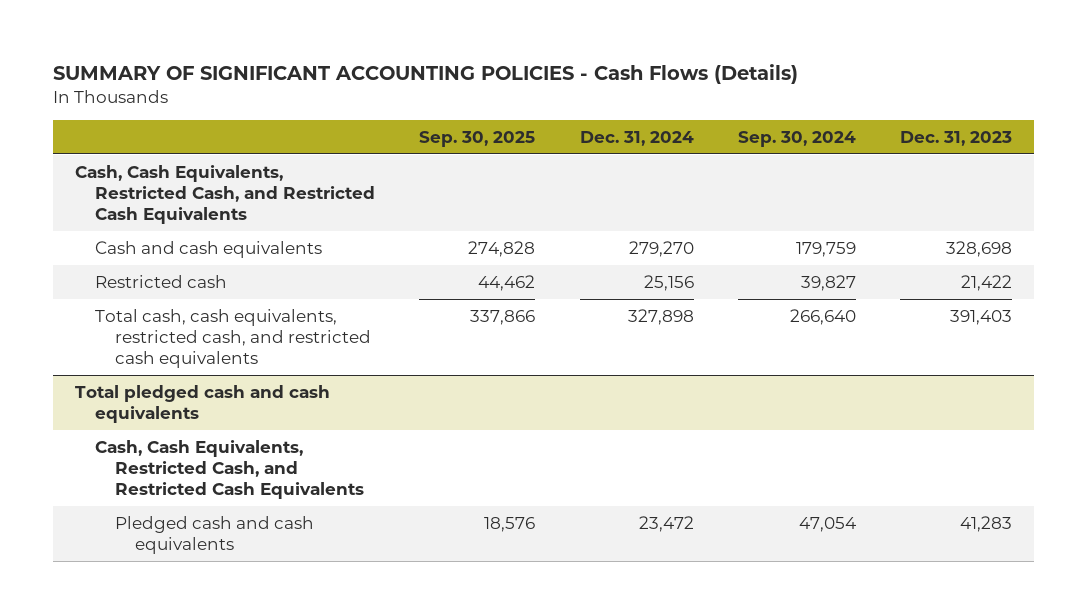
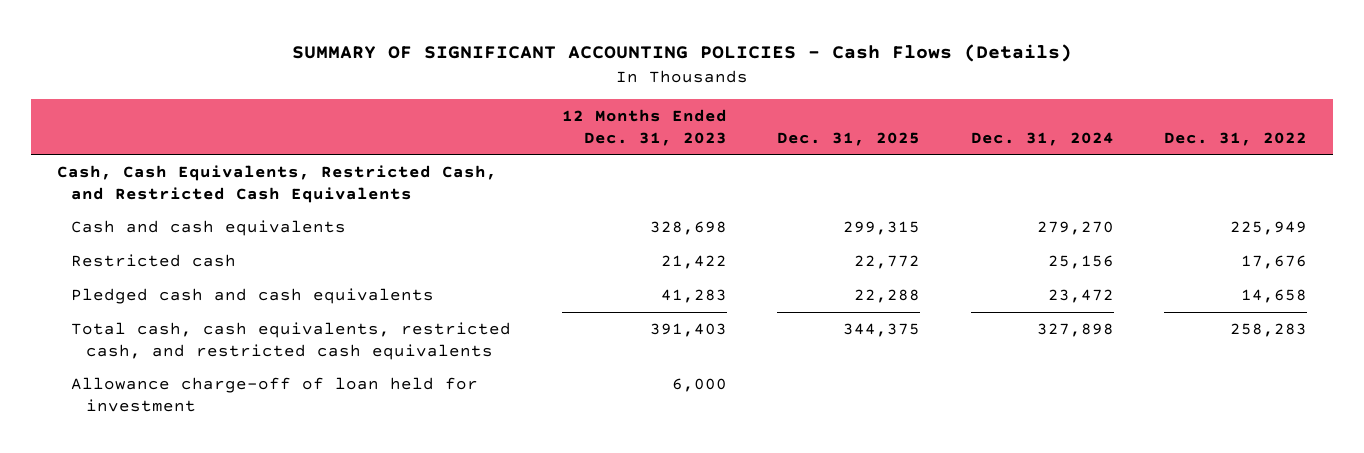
[419,130,536,147] Sep. 30, 2025 -> none
[737,130,856,147] Sep. 30, 2024 -> none
[899,130,1012,146] Dec. 31, 2023 -> none
none -> [561,108,727,146] 12 Months Ended Dec. 31, 2023
none -> [777,131,921,146] Dec. 31, 2025
none -> [1164,131,1308,146] Dec. 31, 2022
[75,384,331,423] Total pledged cash and cash equivalents -> none
[95,439,364,499] Cash, Cash Equivalents, Restricted Cash, and Restricted Cash Equivalents -> none
[95,308,371,368] Total cash, cash equivalents, restricted cash, and restricted cash equivalents -> [71,322,512,360] Total cash, cash equivalents, restricted cash, and restricted cash equivalents
none -> [71,377,479,412] Allowance charge-off of loan held for investment

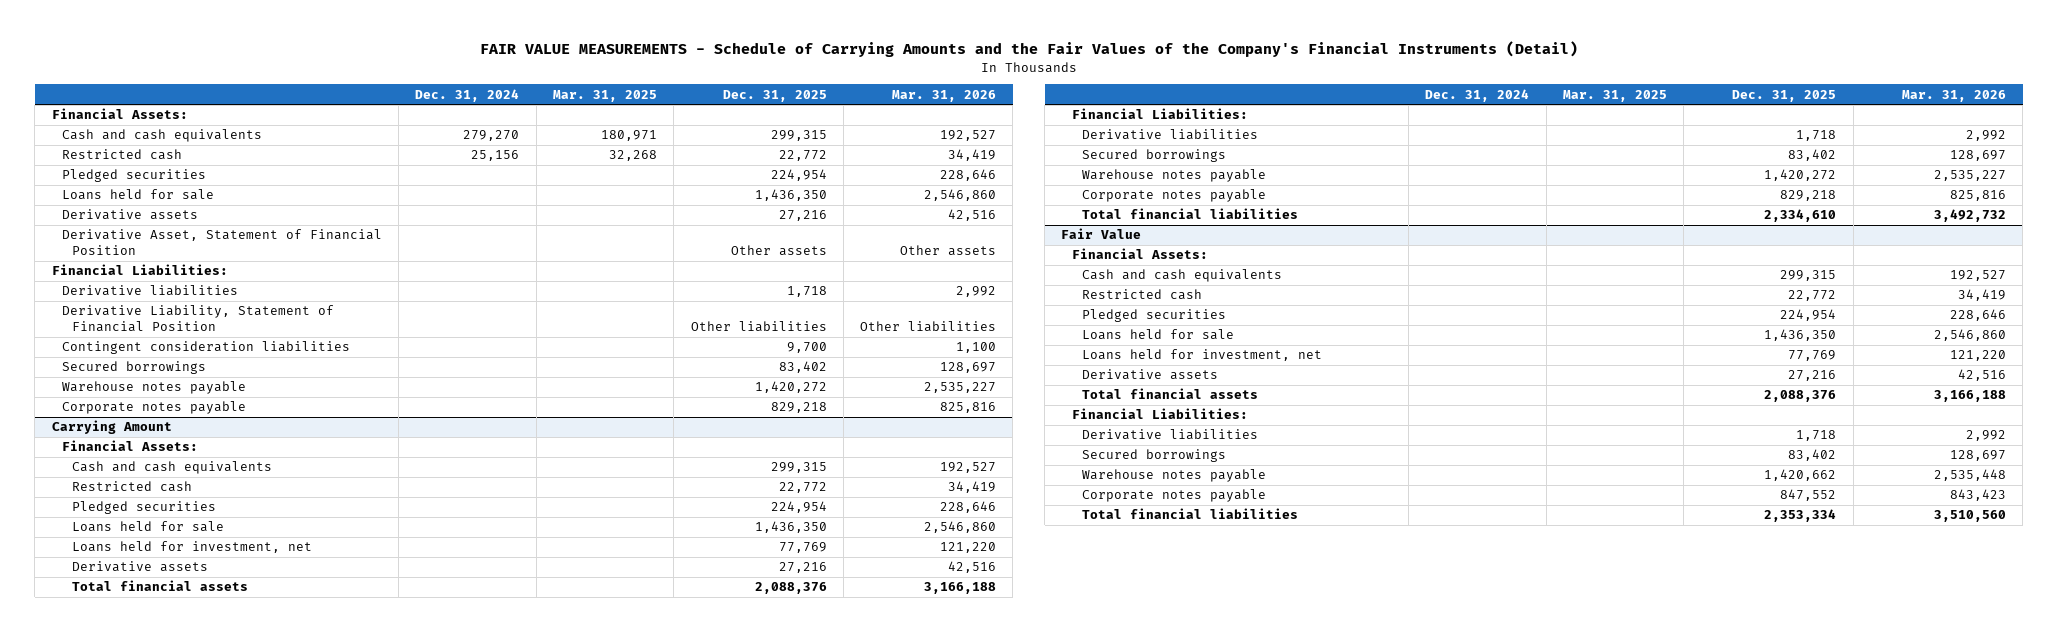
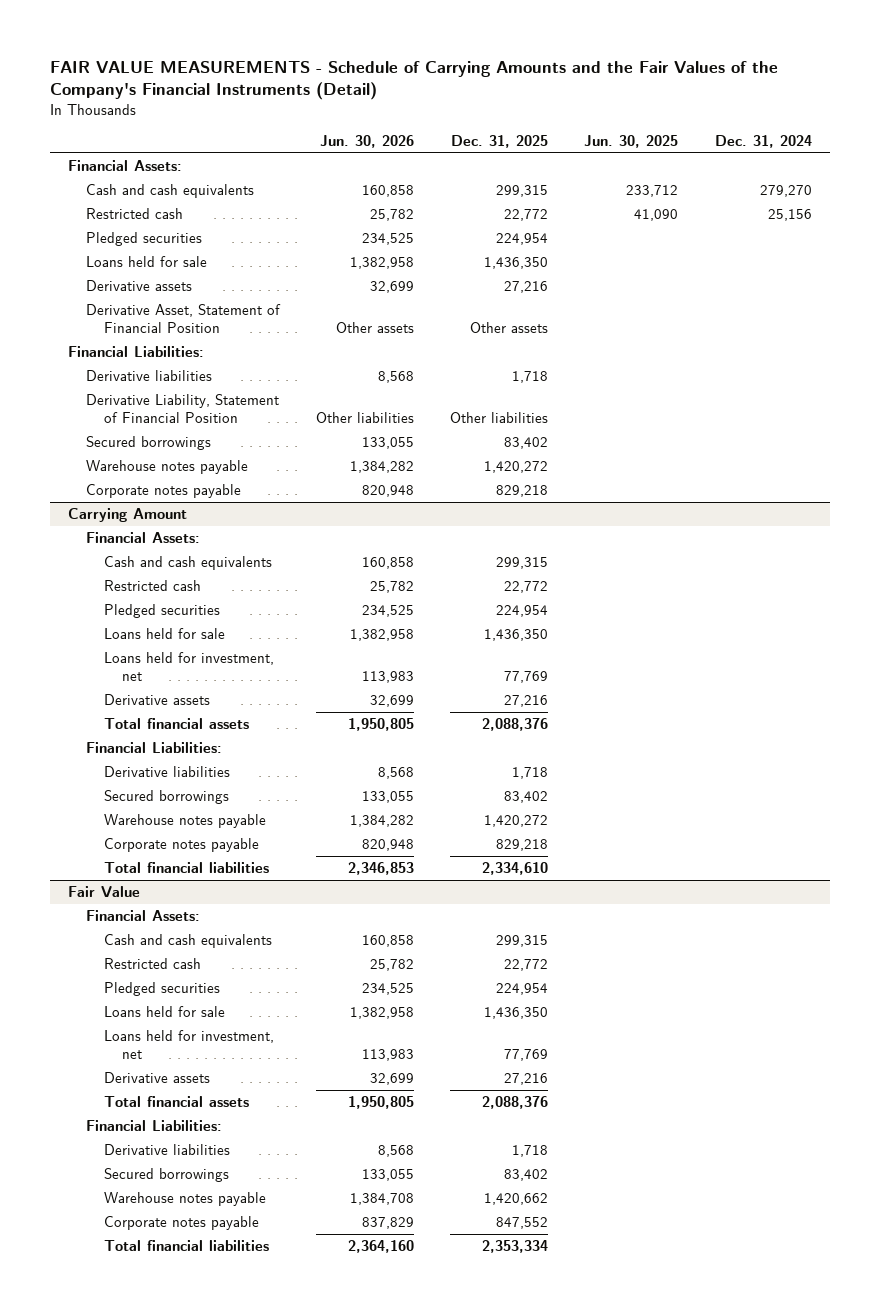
[552,89,657,102] Mar. 31, 2025 -> none
[892,89,997,102] Mar. 31, 2026 -> none
none -> [320,135,415,149] Jun. 30, 2026
none -> [584,135,679,149] Jun. 30, 2025
[61,341,350,355] Contingent consideration liabilities -> none

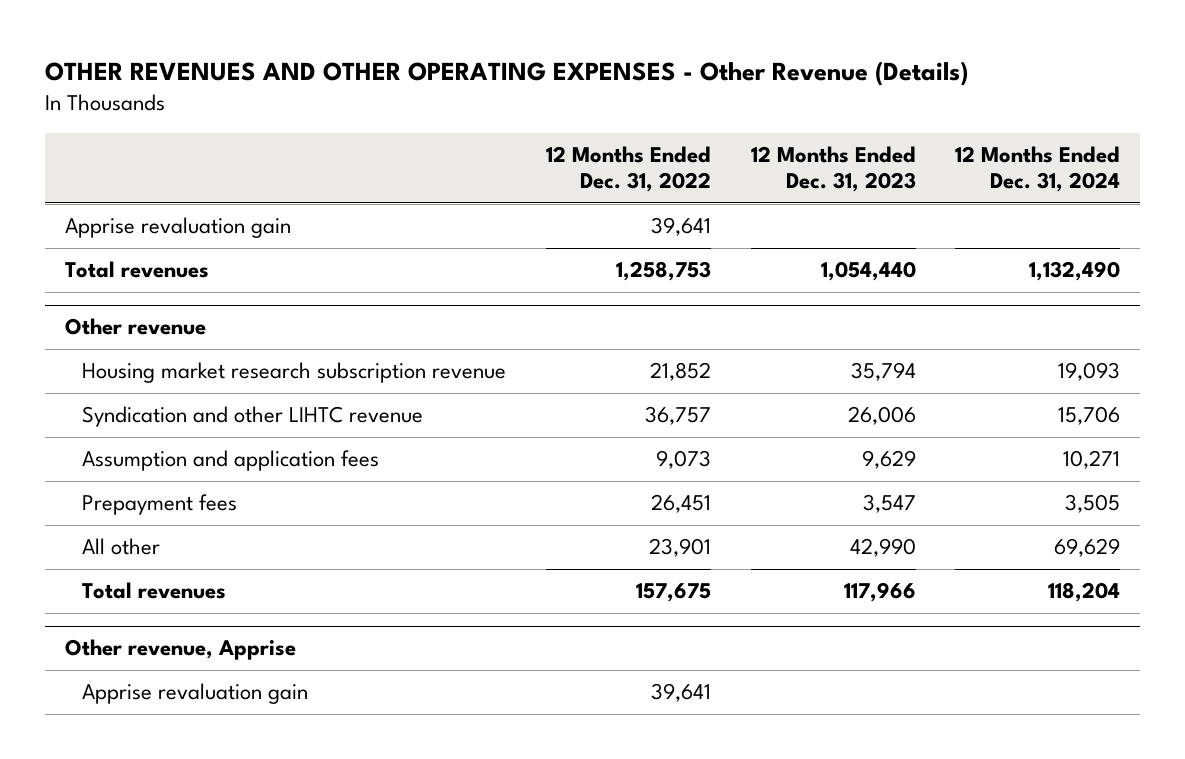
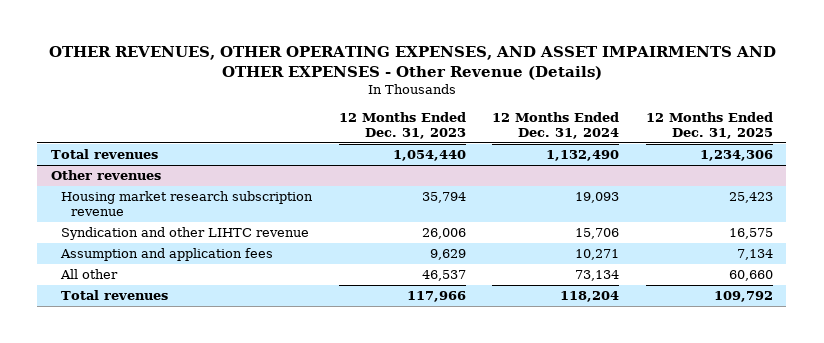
[44,60,968,86] OTHER REVENUES AND OTHER OPERATING EXPENSES - Other Revenue (Details) -> [48,46,776,80] OTHER REVENUES, OTHER OPERATING EXPENSES, AND ASSET IMPAIRMENTS AND OTHER EXPENSES - Other Revenue (Details)
[546,145,712,193] 12 Months Ended Dec. 31, 2022 -> none
none -> [646,111,774,139] 12 Months Ended Dec. 31, 2025
[64,217,291,239] Apprise revaluation gain -> none
[64,318,206,336] Other revenue -> [50,170,161,181] Other revenues
[82,494,238,516] Prepayment fees -> none
[849,538,916,558] 42,990 -> [421,270,466,282] 46,537
[1054,538,1121,558] 69,629 -> [575,270,620,282] 73,134
[64,639,296,661] Other revenue, Apprise -> none
[82,683,309,705] Apprise revaluation gain -> none

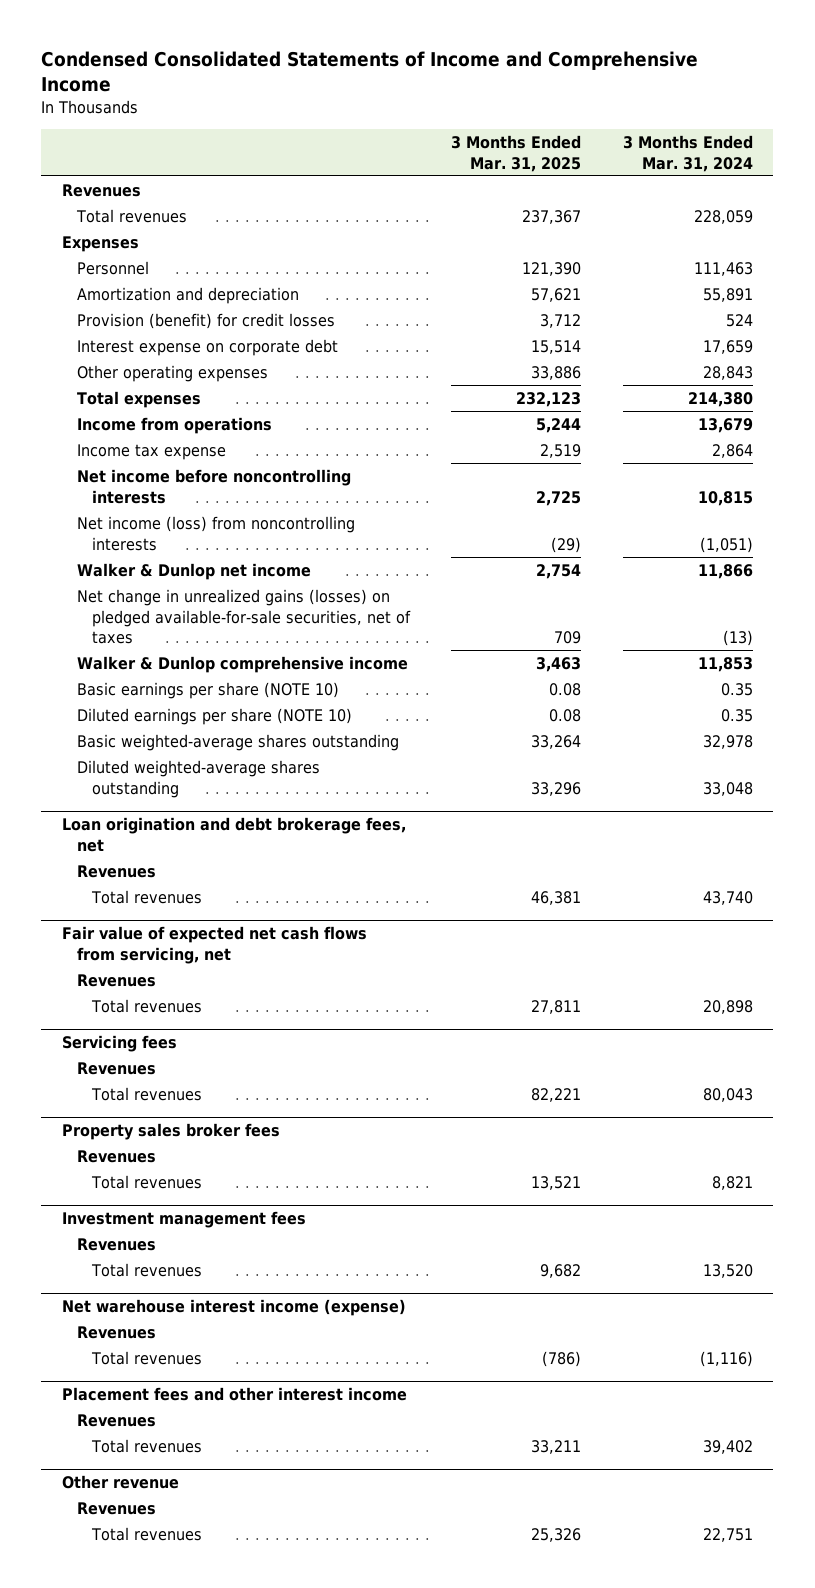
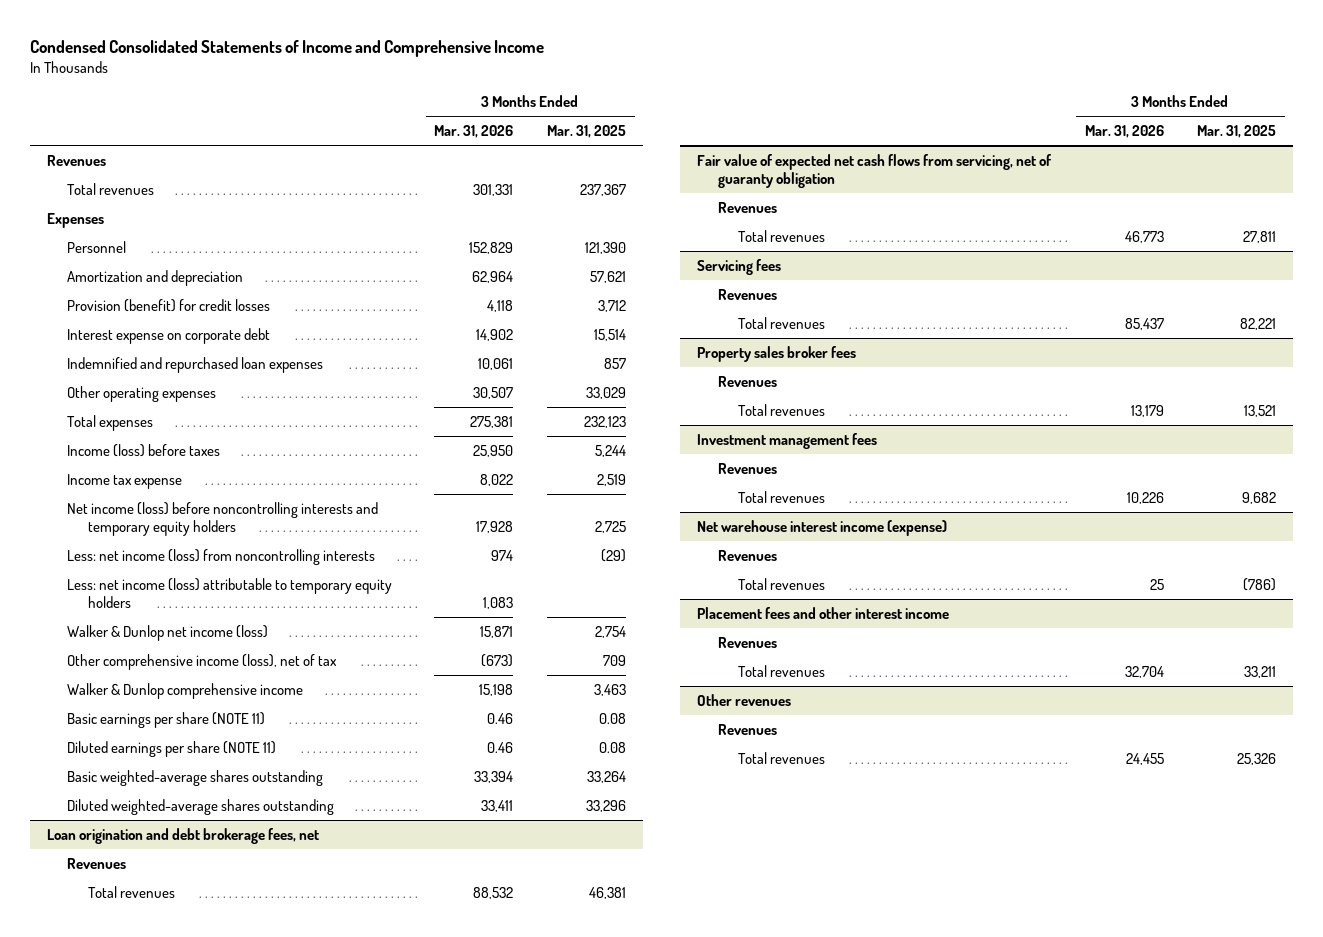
[622,134,753,172] 3 Months Ended Mar. 31, 2024 -> none
none -> [434,125,514,139] Mar. 31, 2026
none -> [67,356,324,373] Indemnified and repurchased loan expenses
[531,365,582,380] 33,886 -> [586,386,627,399] 33,029
[76,416,272,434] Income from operations -> [67,443,221,457] Income (loss) before taxes
[76,588,411,645] Net change in unrealized gains (losses) on pledged available-for-sale securities, net of taxes -> none
[76,468,351,504] Net income before noncontrolling interests -> [67,501,379,536] Net income (loss) before noncontrolling interests and temporary equity holders
[76,515,355,551] Net income (loss) from noncontrolling interests -> [67,548,376,565] Less: net income (loss) from noncontrolling interests
none -> [67,577,393,608] Less: net income (loss) attributable to temporary equity holders
[76,562,311,580] Walker & Dunlop net income -> [67,624,269,641] Walker & Dunlop net income (loss)
none -> [67,653,338,670] Other comprehensive income (loss), net of tax
[76,681,339,699] Basic earnings per share (NOTE 10) -> [67,711,266,728] Basic earnings per share (NOTE 11)
[76,707,352,725] Diluted earnings per share (NOTE 10) -> [67,740,277,757] Diluted earnings per share (NOTE 11)
[62,926,368,964] Fair value of expected net cash flows from servicing, net -> [696,153,1052,188] Fair value of expected net cash flows from servicing, net of guaranty obligation
[62,1475,180,1490] Other revenue -> [696,693,791,706] Other revenues

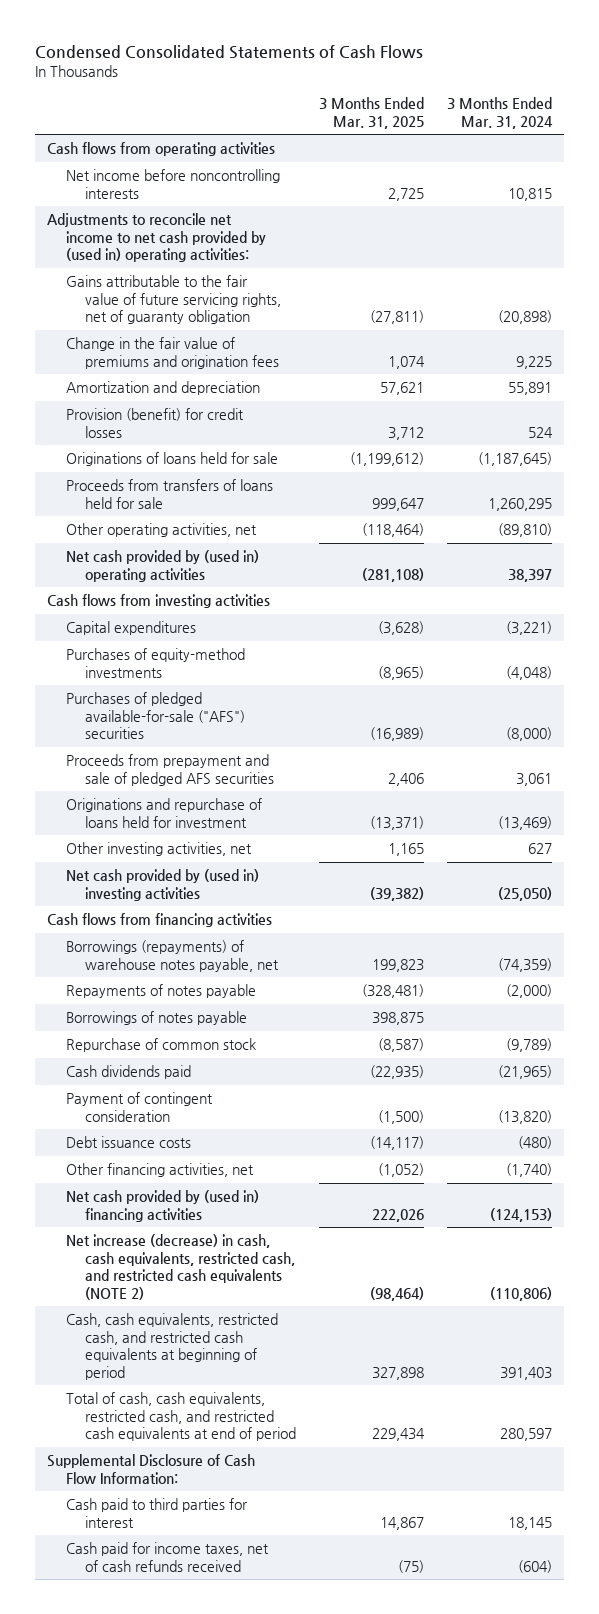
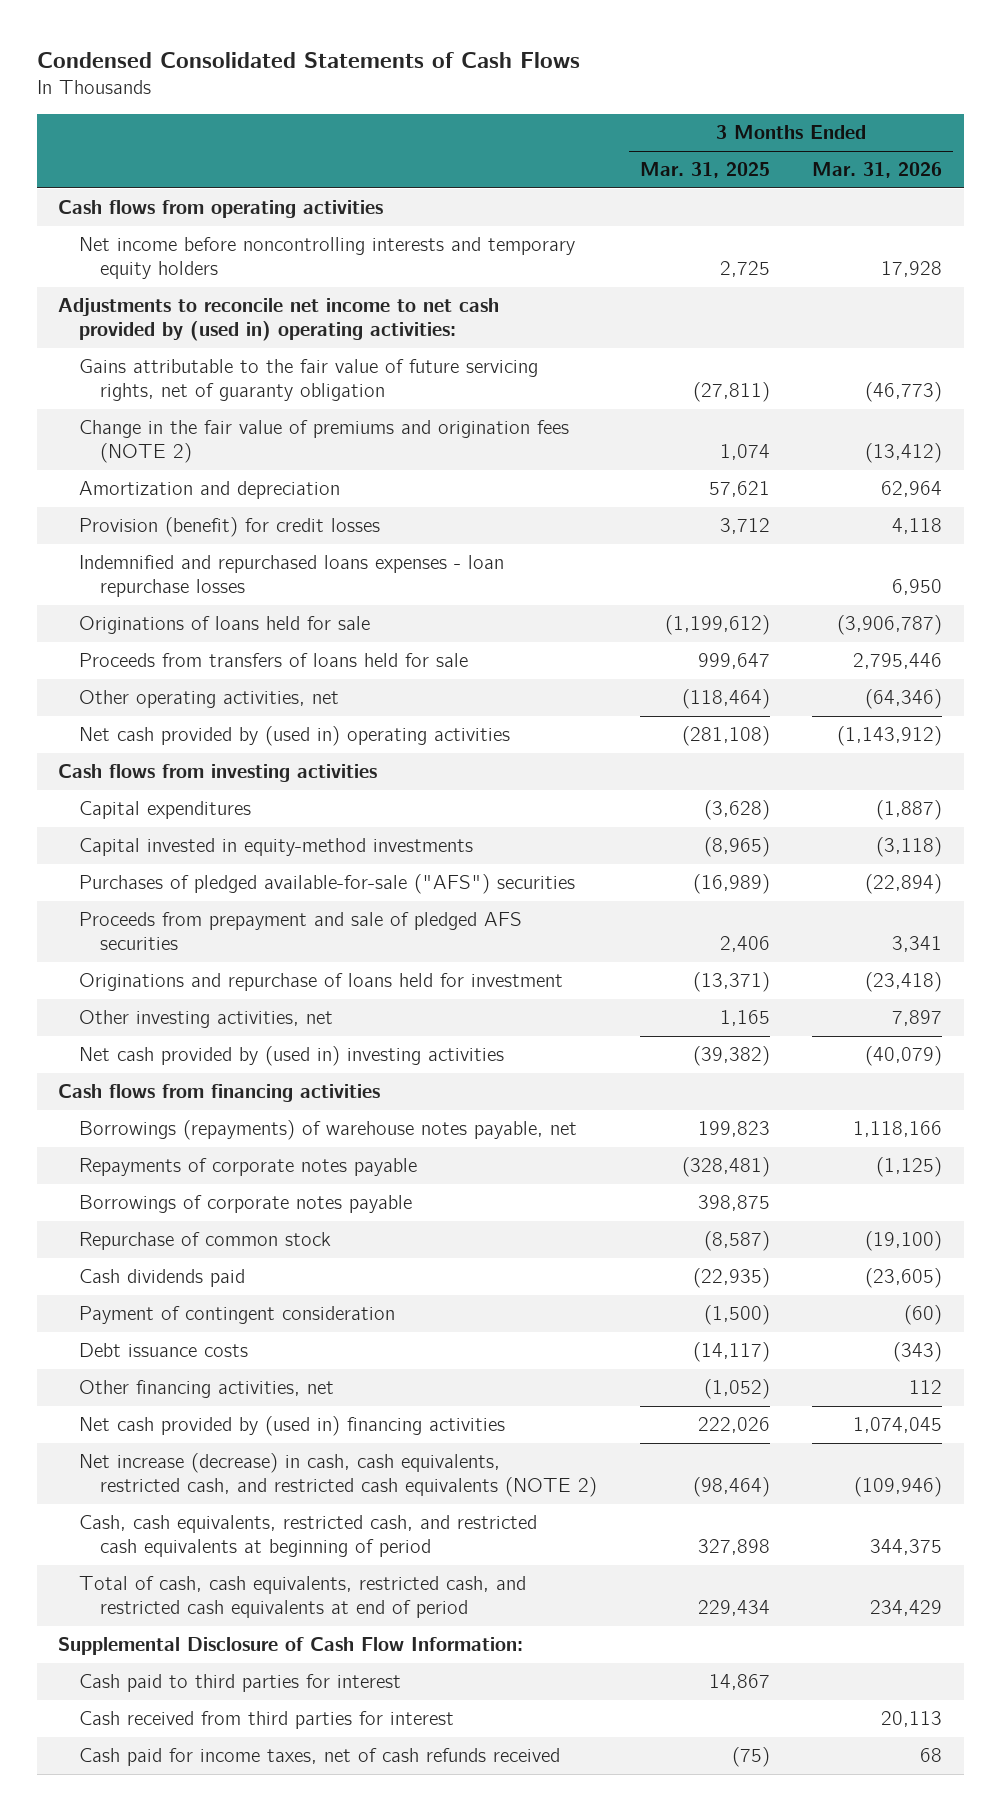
[447,97,554,130] 3 Months Ended Mar. 31, 2024 -> none
none -> [812,162,943,179] Mar. 31, 2026
[66,169,281,199] Net income before noncontrolling interests -> [79,237,576,280] Net income before noncontrolling interests and temporary equity holders
[66,337,280,369] Change in the fair value of premiums and origination fees -> [79,420,570,464] Change in the fair value of premiums and origination fees (NOTE 2)
none -> [79,555,505,598] Indemnified and repurchased loans expenses - loan repurchase losses
[66,648,246,678] Purchases of equity-method investments -> [79,838,474,857] Capital invested in equity-method investments
[66,984,257,999] Repayments of notes payable -> [79,1158,418,1177] Repayments of corporate notes payable
[66,1011,248,1026] Borrowings of notes payable -> [79,1195,413,1214] Borrowings of corporate notes payable
none -> [79,1711,455,1730] Cash received from third parties for interest

